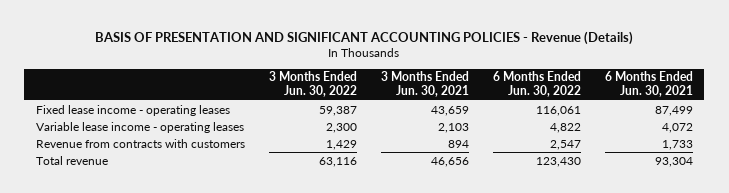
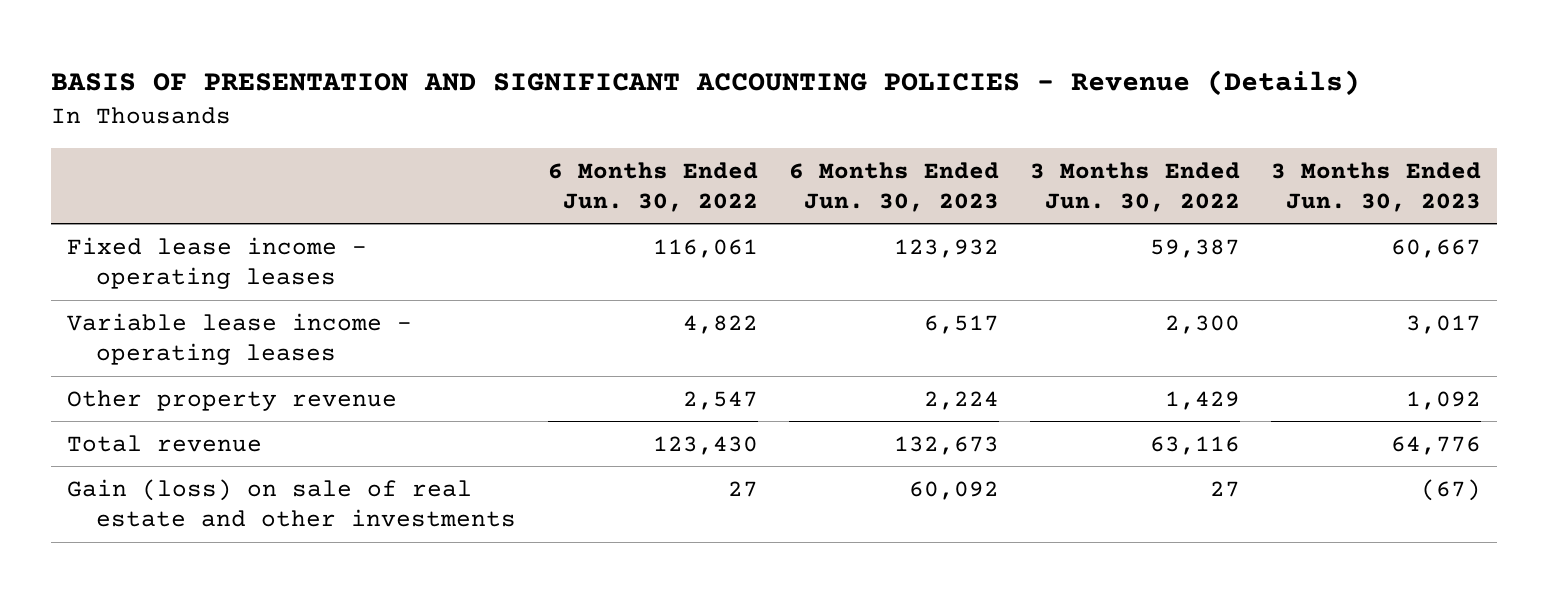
[380,71,469,97] 3 Months Ended Jun. 30, 2021 -> none
[604,71,693,97] 6 Months Ended Jun. 30, 2021 -> none
none -> [788,161,999,212] 6 Months Ended Jun. 30, 2023
none -> [1270,161,1481,212] 3 Months Ended Jun. 30, 2023
[36,138,246,148] Revenue from contracts with customers -> [66,389,397,411] Other property revenue
none -> [66,478,517,528] Gain (loss) on sale of real estate and other investments

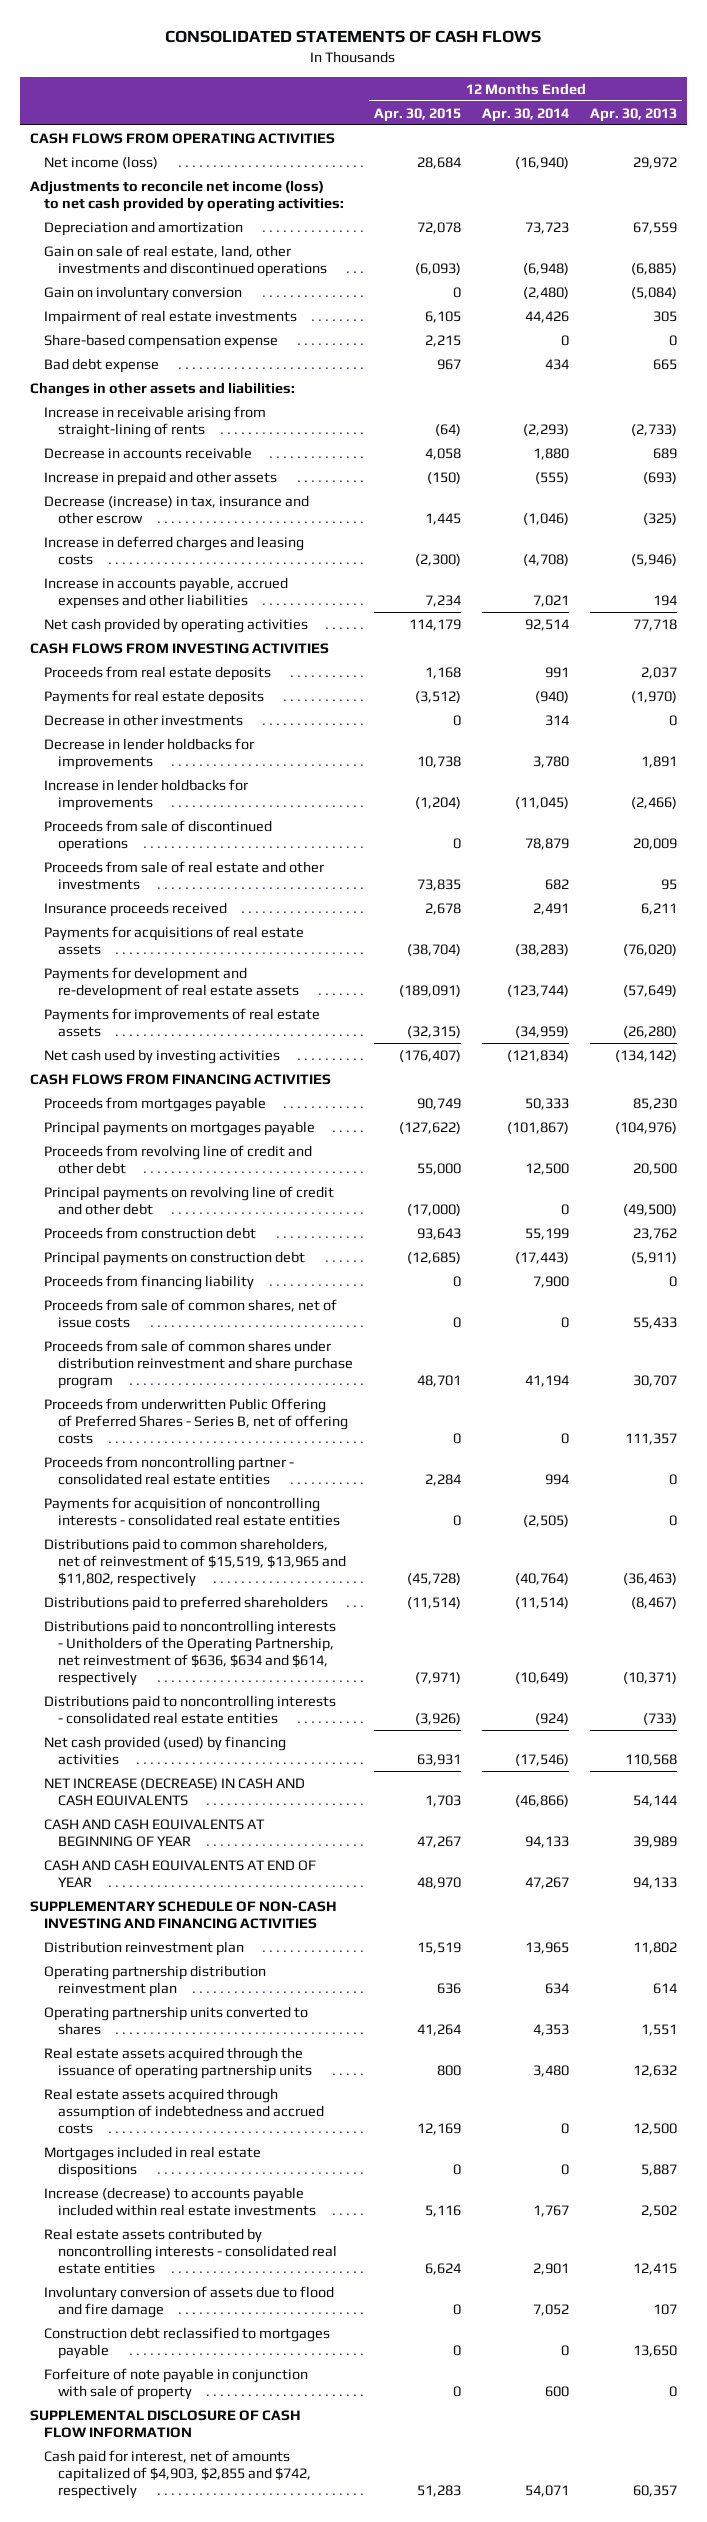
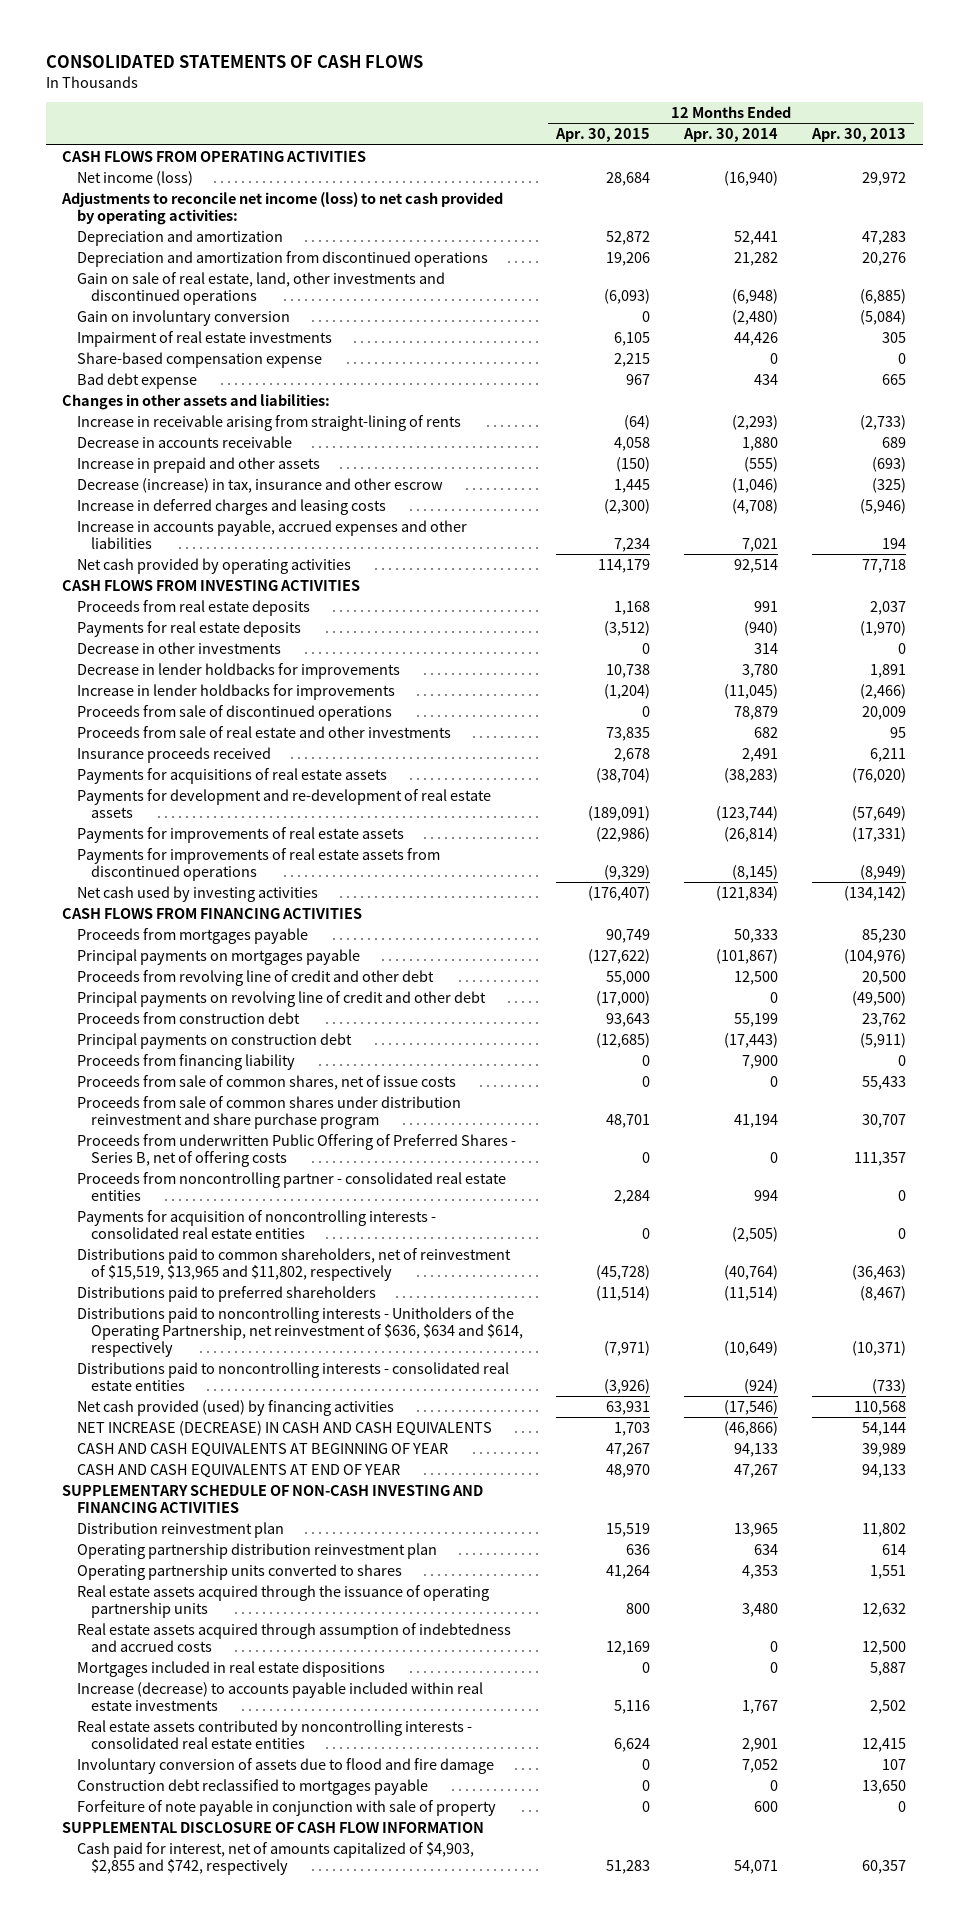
[417,221,462,234] 72,078 -> [606,230,651,245] 52,872
[525,221,570,234] 73,723 -> [734,230,779,245] 52,441
[632,221,677,234] 67,559 -> [861,230,906,245] 47,283
none -> [76,250,488,267] Depreciation and amortization from discontinued operations
[407,1025,462,1038] (32,315) -> [596,826,651,842] (22,986)
[515,1025,570,1038] (34,959) -> [724,826,779,842] (26,814)
[622,1025,677,1038] (26,280) -> [851,826,906,842] (17,331)
none -> [76,847,440,881] Payments for improvements of real estate assets from discontinued operations

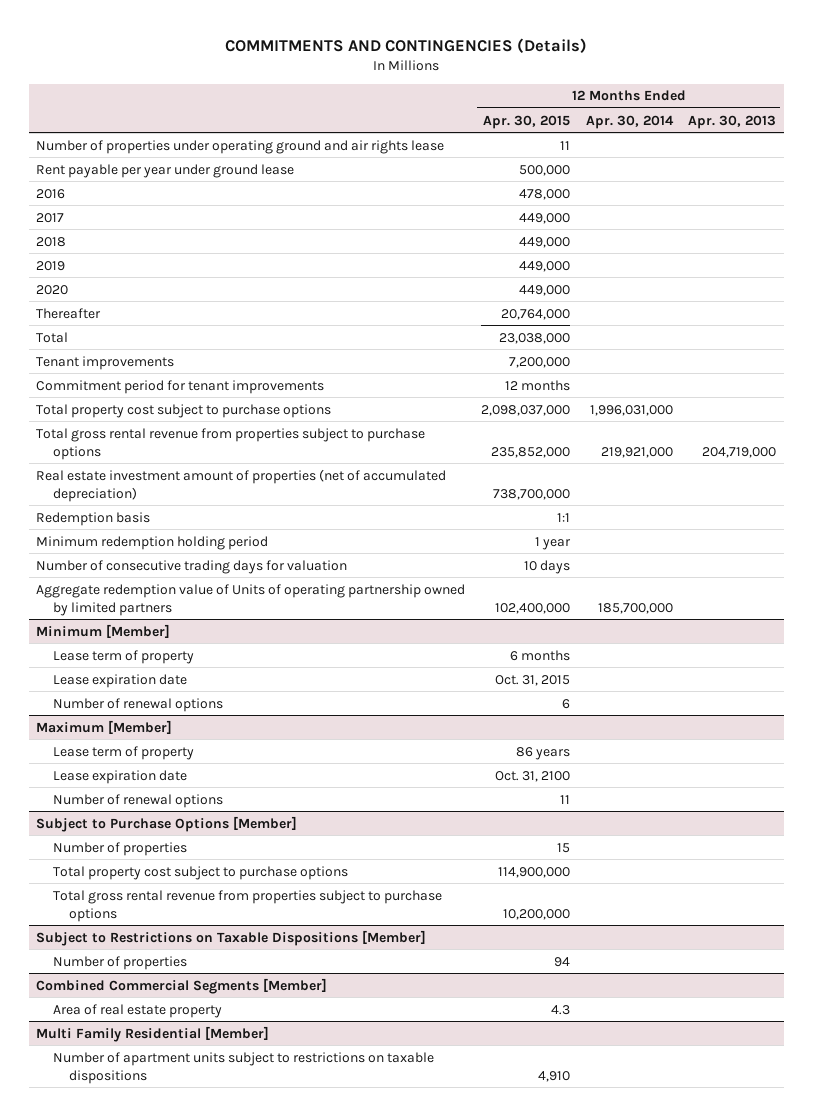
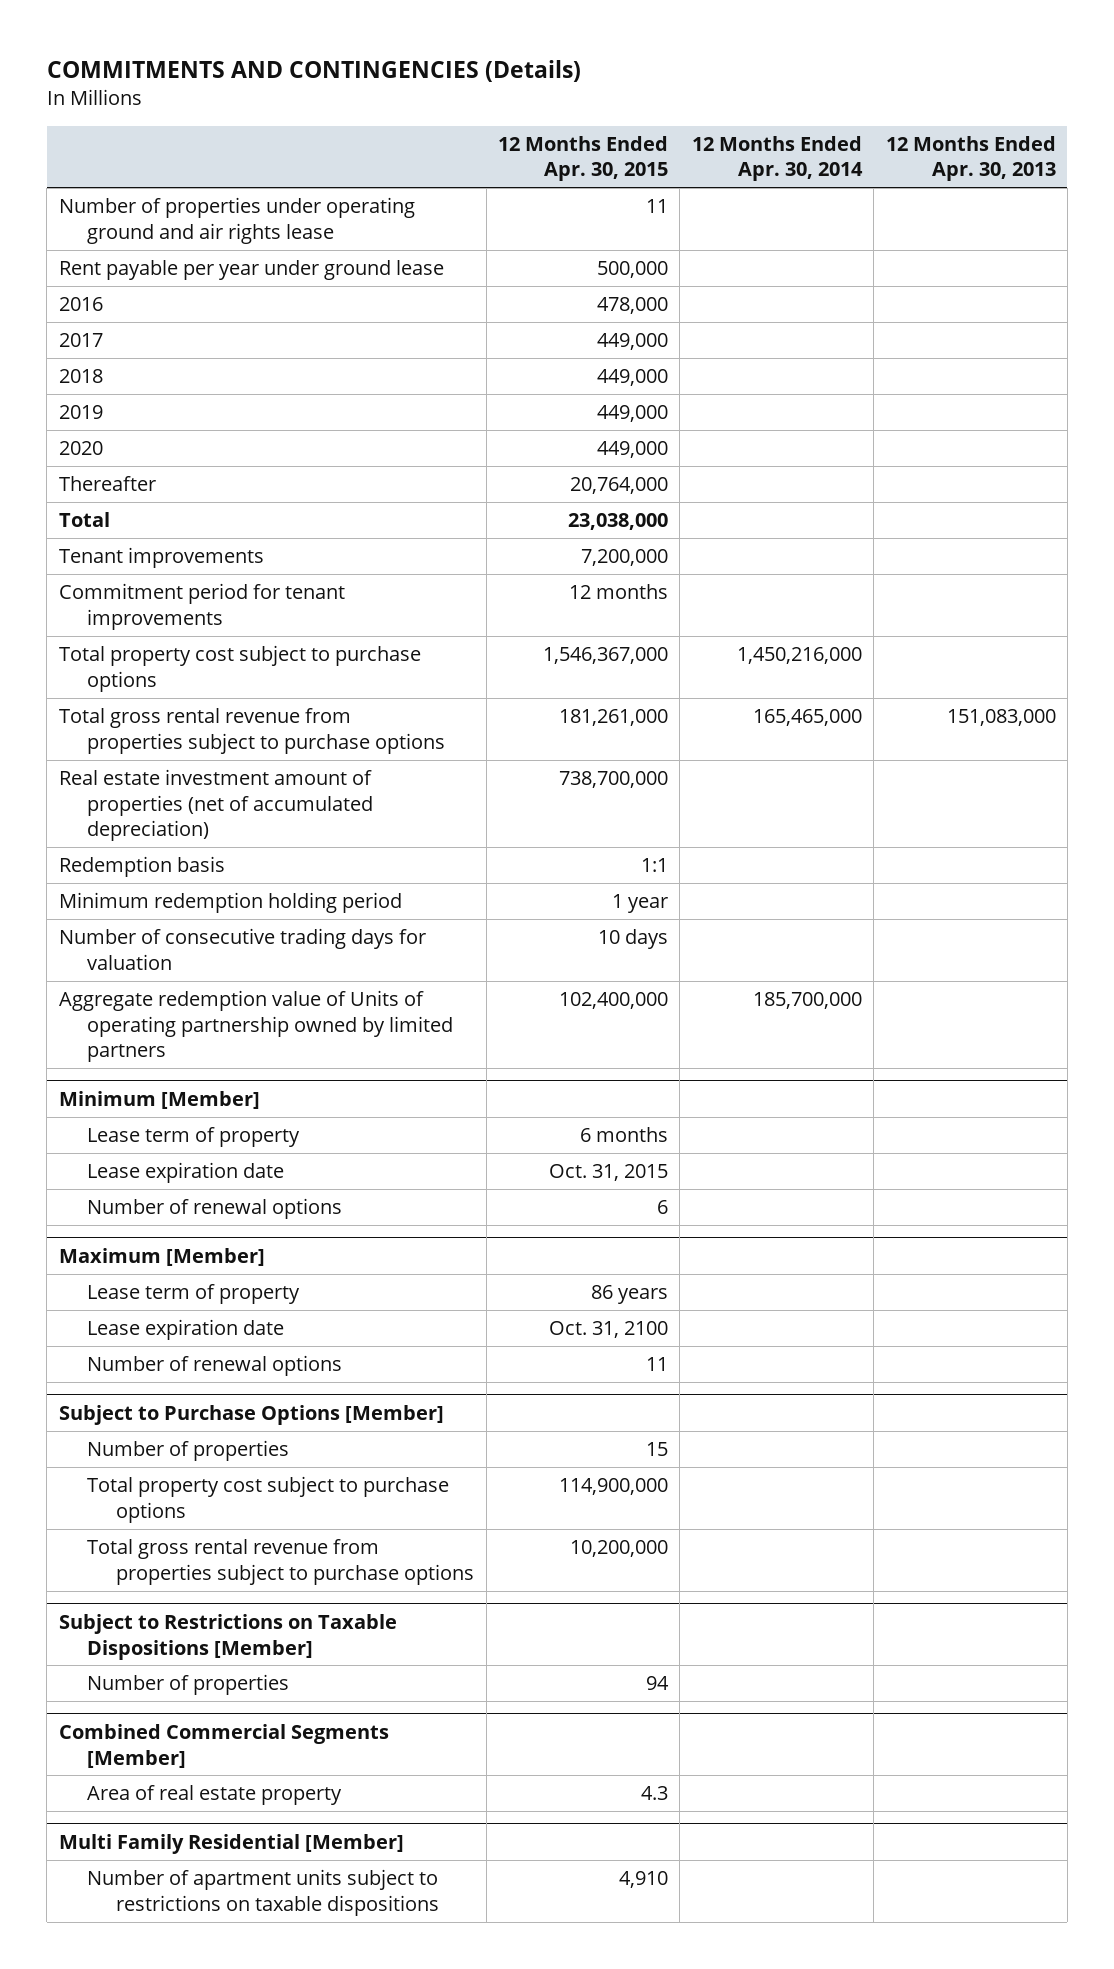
[481,404,571,416] 2,098,037,000 -> [543,647,669,665] 1,546,367,000
[589,404,673,416] 1,996,031,000 -> [736,647,862,665] 1,450,216,000
[491,446,571,458] 235,852,000 -> [559,709,669,727] 181,261,000
[600,446,673,458] 219,921,000 -> [752,709,862,727] 165,465,000
[702,446,777,458] 204,719,000 -> [946,709,1056,727] 151,083,000

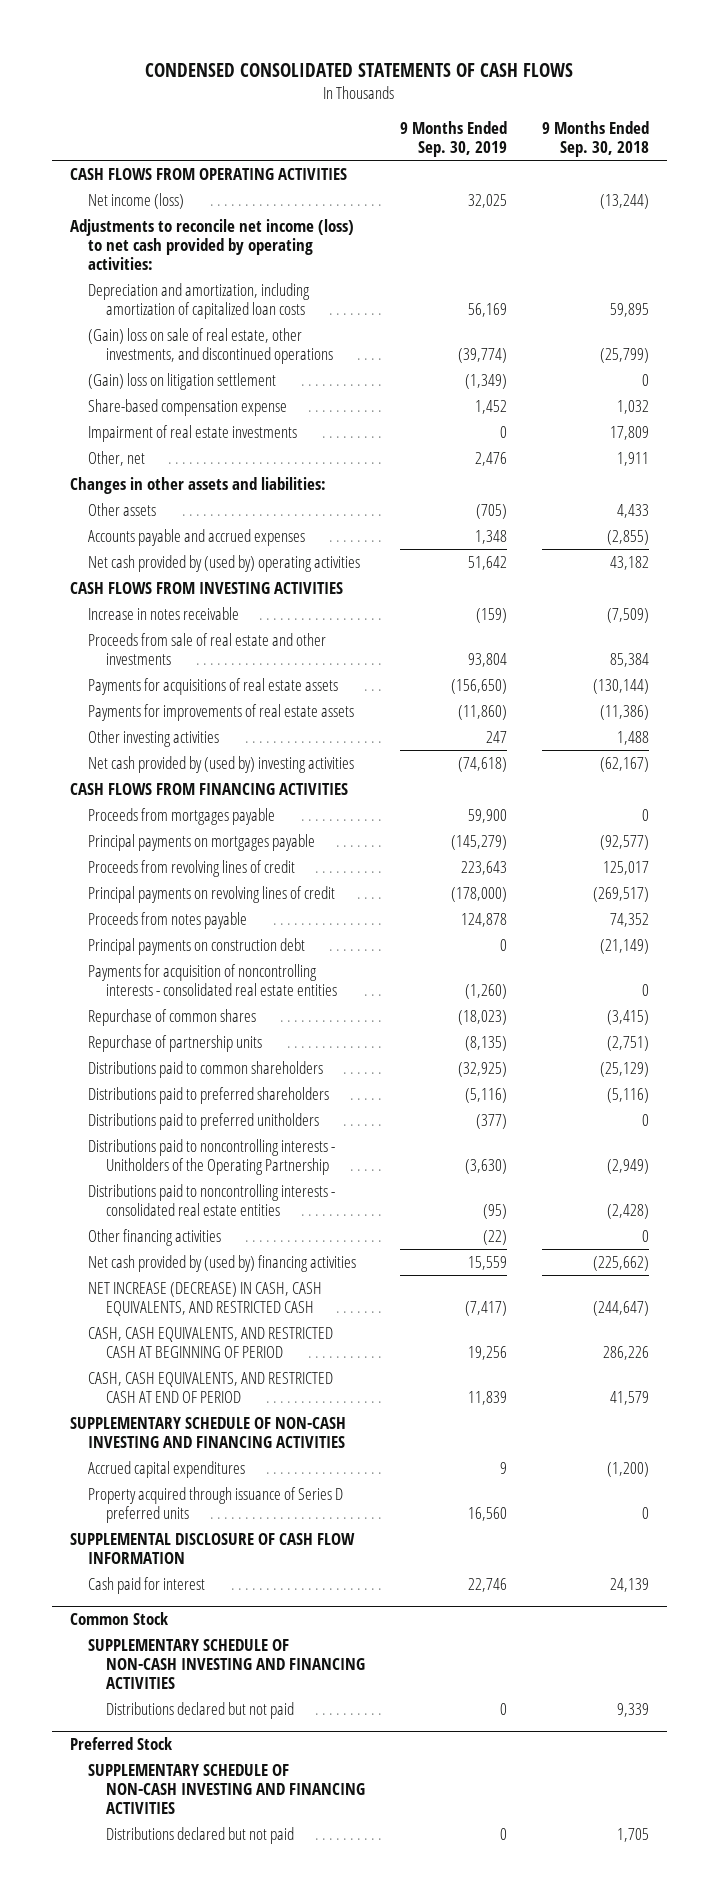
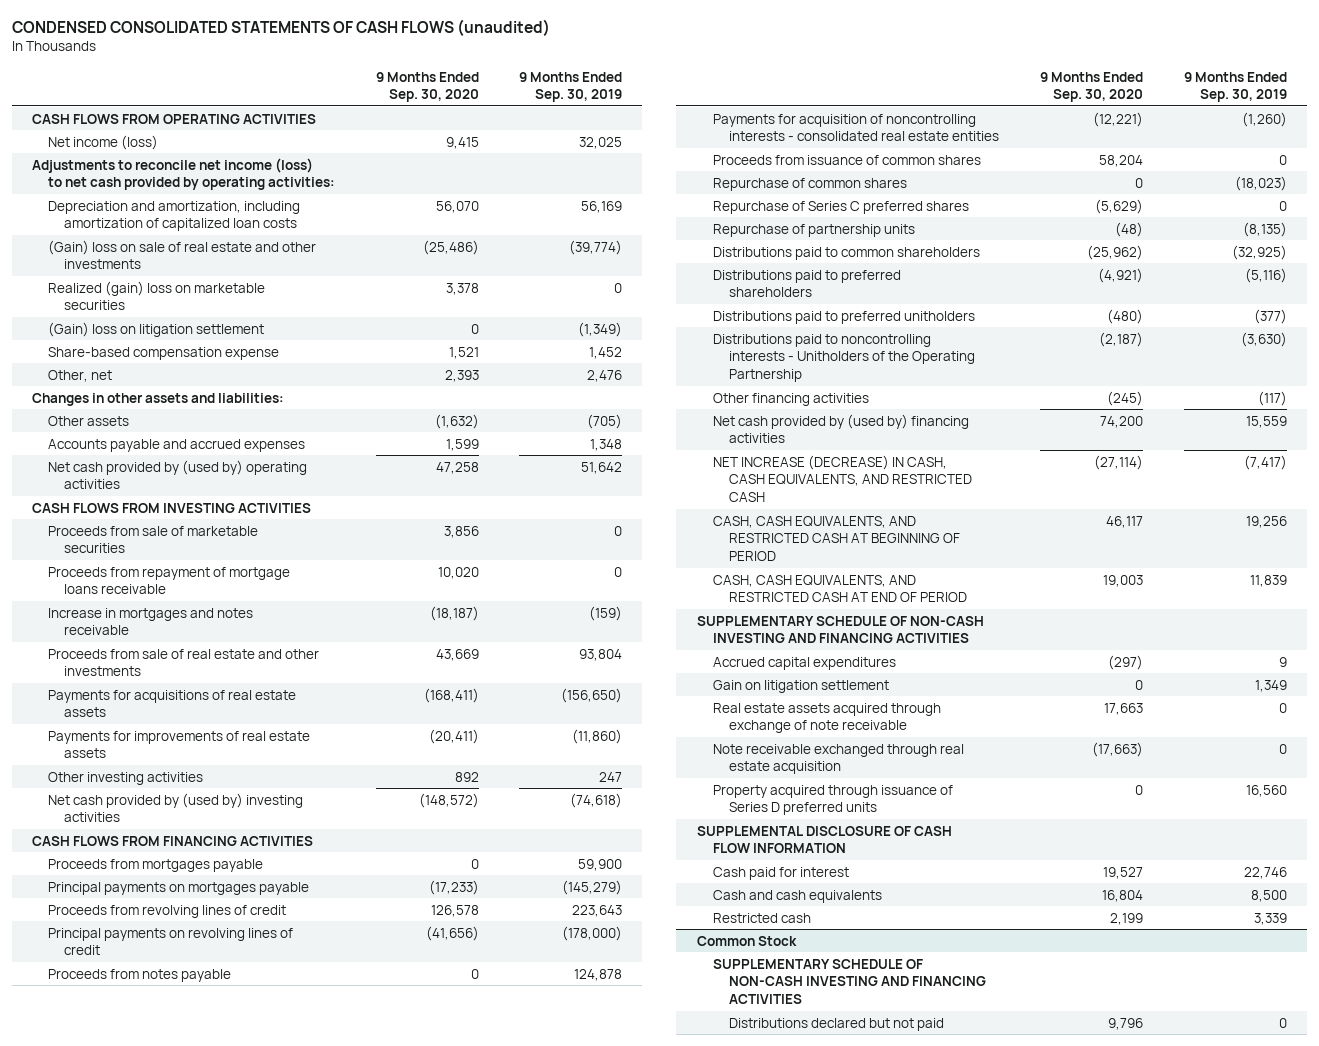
[145,63,574,78] CONDENSED CONSOLIDATED STATEMENTS OF CASH FLOWS -> [11,18,550,36] CONDENSED CONSOLIDATED STATEMENTS OF CASH FLOWS (unaudited)
[542,121,650,158] 9 Months Ended Sep. 30, 2018 -> none
none -> [375,71,479,103] 9 Months Ended Sep. 30, 2020
[87,327,333,364] (Gain) loss on sale of real estate, other investments, and discontinued operations -> [48,239,317,270] (Gain) loss on sale of real estate and other investments
none -> [48,280,266,311] Realized (gain) loss on marketable securities
[87,424,297,442] Impairment of real estate investments -> none
none -> [48,525,259,554] Proceeds from sale of marketable securities
none -> [48,566,291,595] Proceeds from repayment of mortgage loans receivable
[87,606,239,620] Increase in notes receivable -> [48,607,254,636] Increase in mortgages and notes receivable
[87,937,305,955] Principal payments on construction debt -> none
none -> [712,154,981,165] Proceeds from issuance of common shares
none -> [712,200,969,214] Repurchase of Series C preferred shares
[87,1183,335,1216] Distributions paid to noncontrolling interests - consolidated real estate entities -> none
[482,1229,507,1245] (22) -> [1257,390,1287,406] (117)
none -> [712,679,889,693] Gain on litigation settlement
none -> [712,702,941,734] Real estate assets acquired through exchange of note receivable
none -> [712,743,964,775] Note receivable exchanged through real estate acquisition
none -> [712,889,882,903] Cash and cash equivalents
none -> [712,912,811,923] Restricted cash
[69,1737,172,1751] Preferred Stock -> none
[87,1763,365,1814] SUPPLEMENTARY SCHEDULE OF NON-CASH INVESTING AND FINANCING ACTIVITIES -> none
[105,1826,294,1844] Distributions declared but not paid -> none

